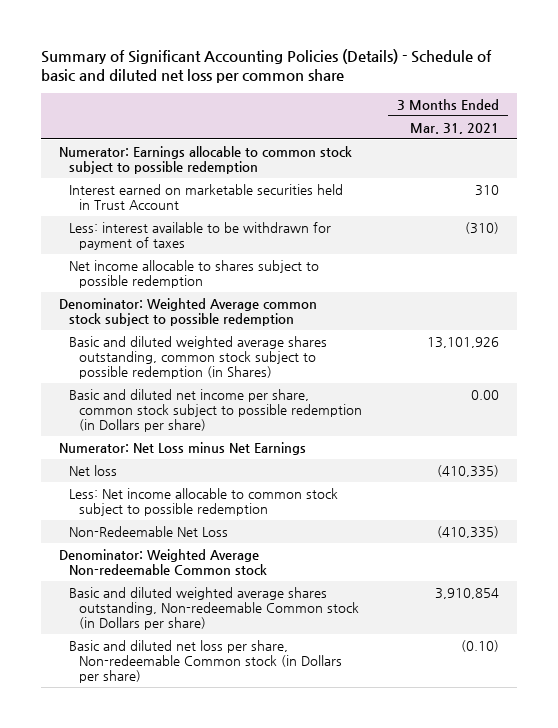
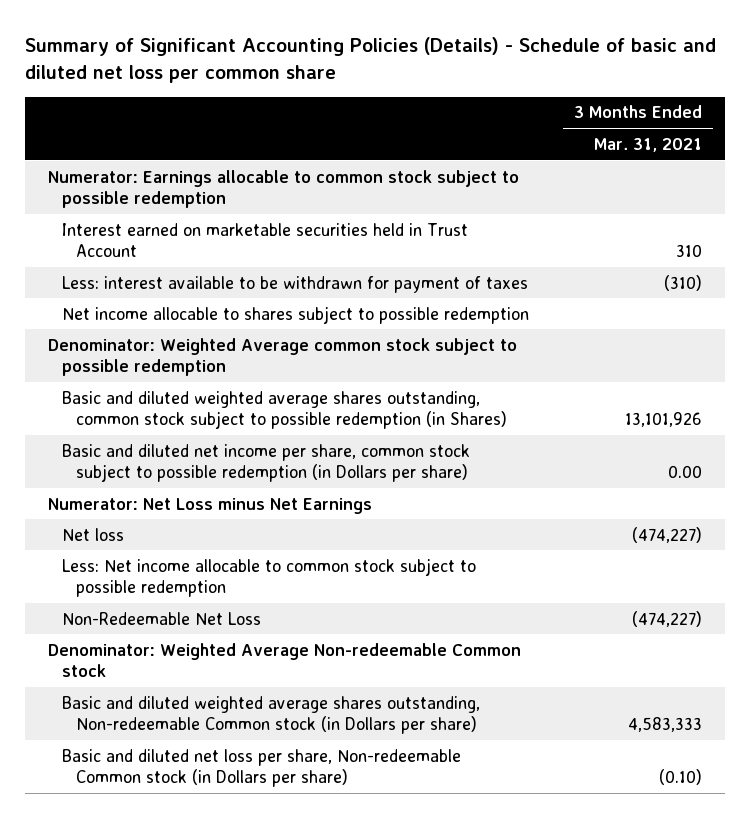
[437,464,500,477] (410,335) -> [631,526,702,543] (474,227)
[437,525,500,538] (410,335) -> [631,610,702,627] (474,227)
[435,587,500,599] 3,910,854 -> [627,717,702,733] 4,583,333

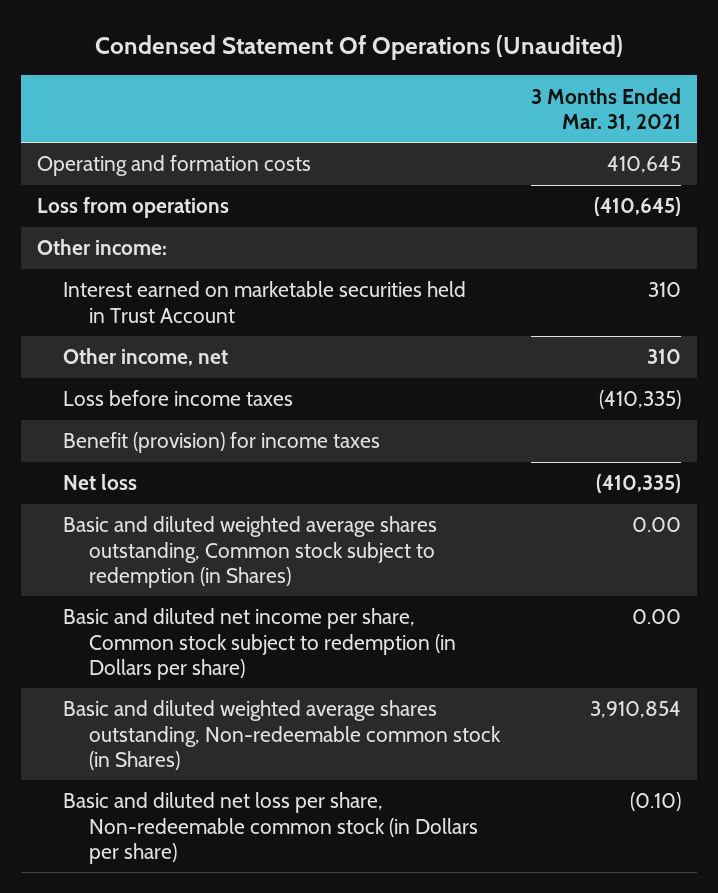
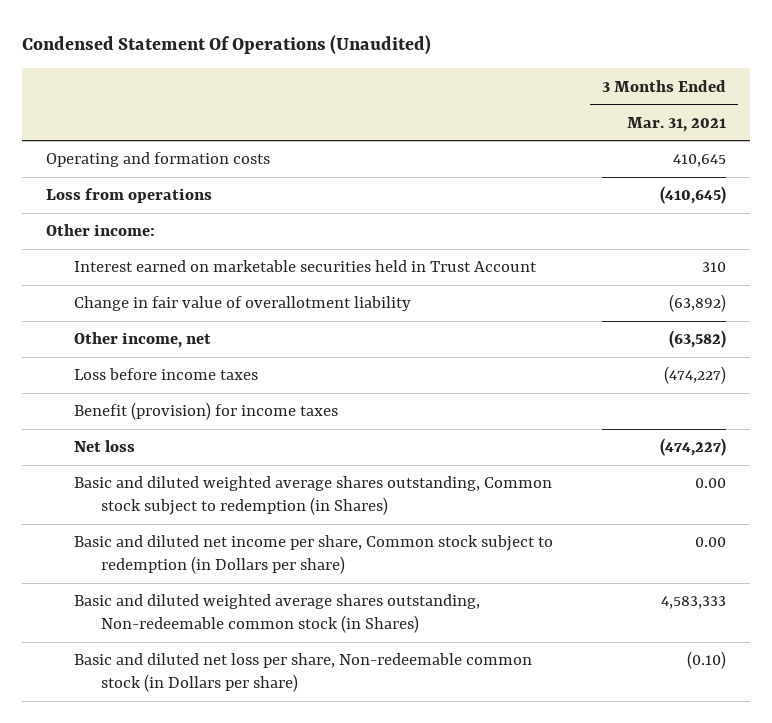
none -> [73,296,411,312] Change in fair value of overallotment liability
[647,349,682,365] 310 -> [668,330,726,349] (63,582)
[599,390,682,410] (410,335) -> [663,366,726,385] (474,227)
[596,474,682,494] (410,335) -> [659,438,726,457] (474,227)
[590,701,682,719] 3,910,854 -> [660,596,726,610] 4,583,333

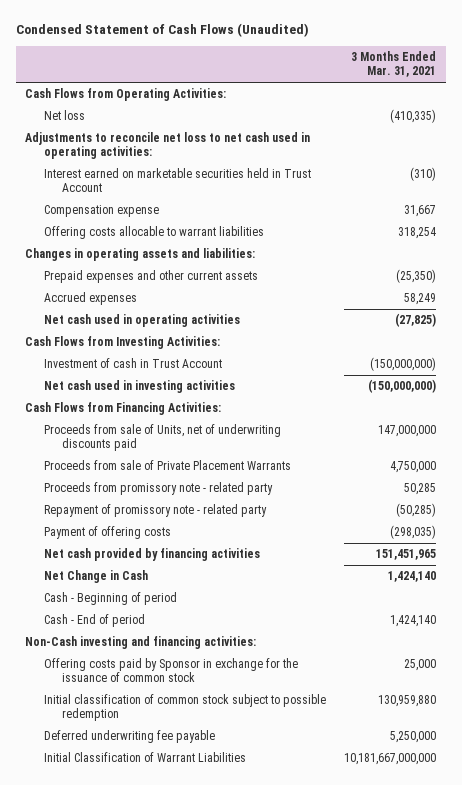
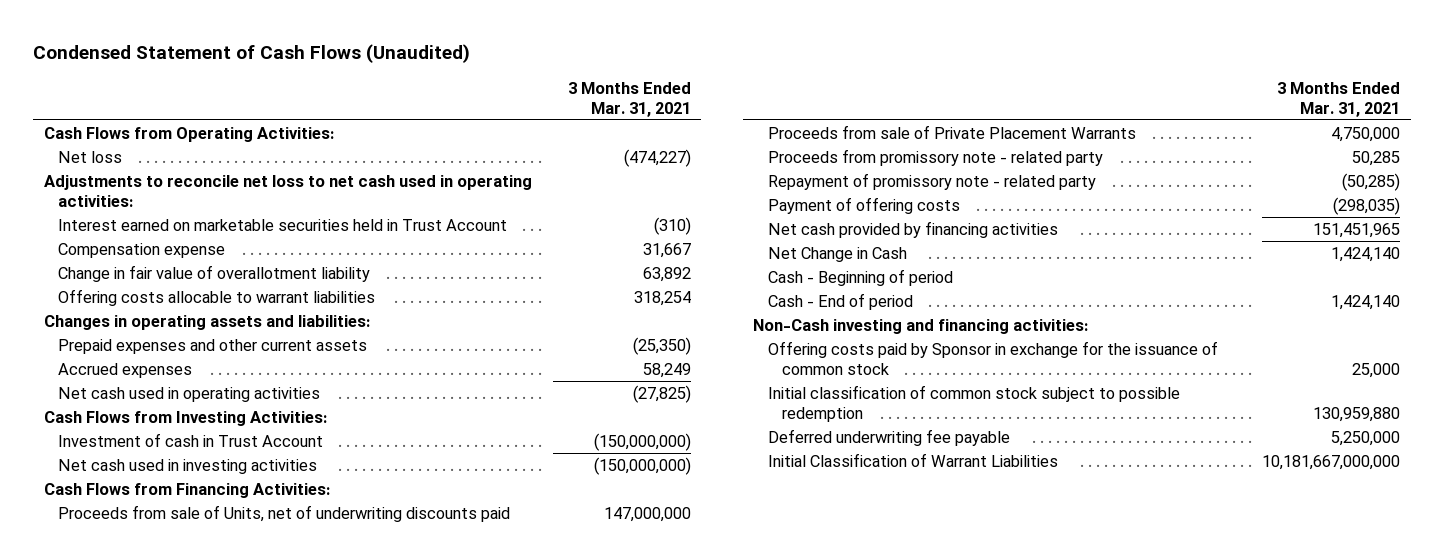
[390,109,437,124] (410,335) -> [623,149,691,168] (474,227)
none -> [58,265,371,283] Change in fair value of overallotment liability

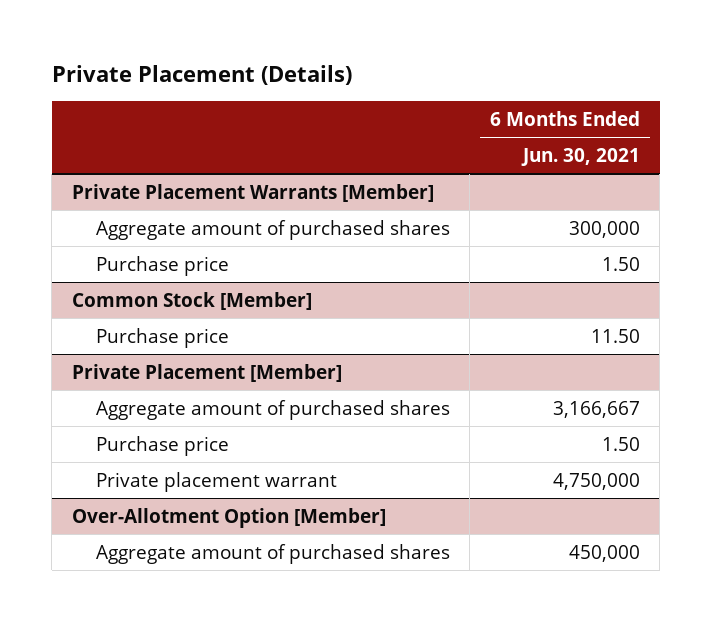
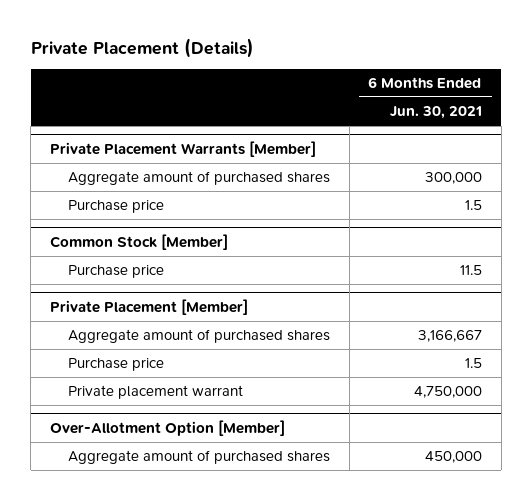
[601,256,640,271] 1.50 -> [464,200,482,211] 1.5
[590,328,640,343] 11.50 -> [459,265,482,276] 11.5
[601,436,640,451] 1.50 -> [464,358,482,369] 1.5

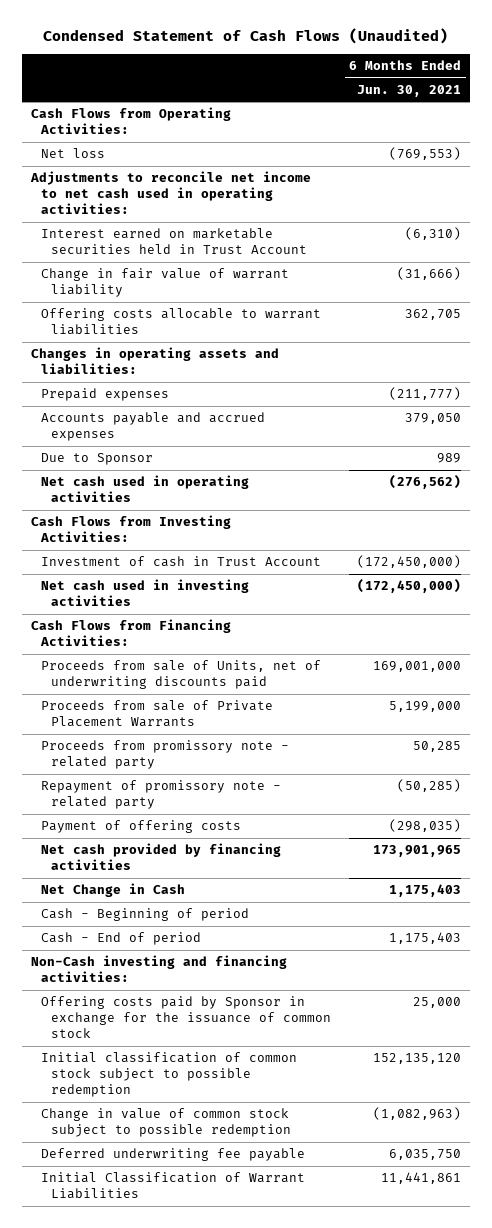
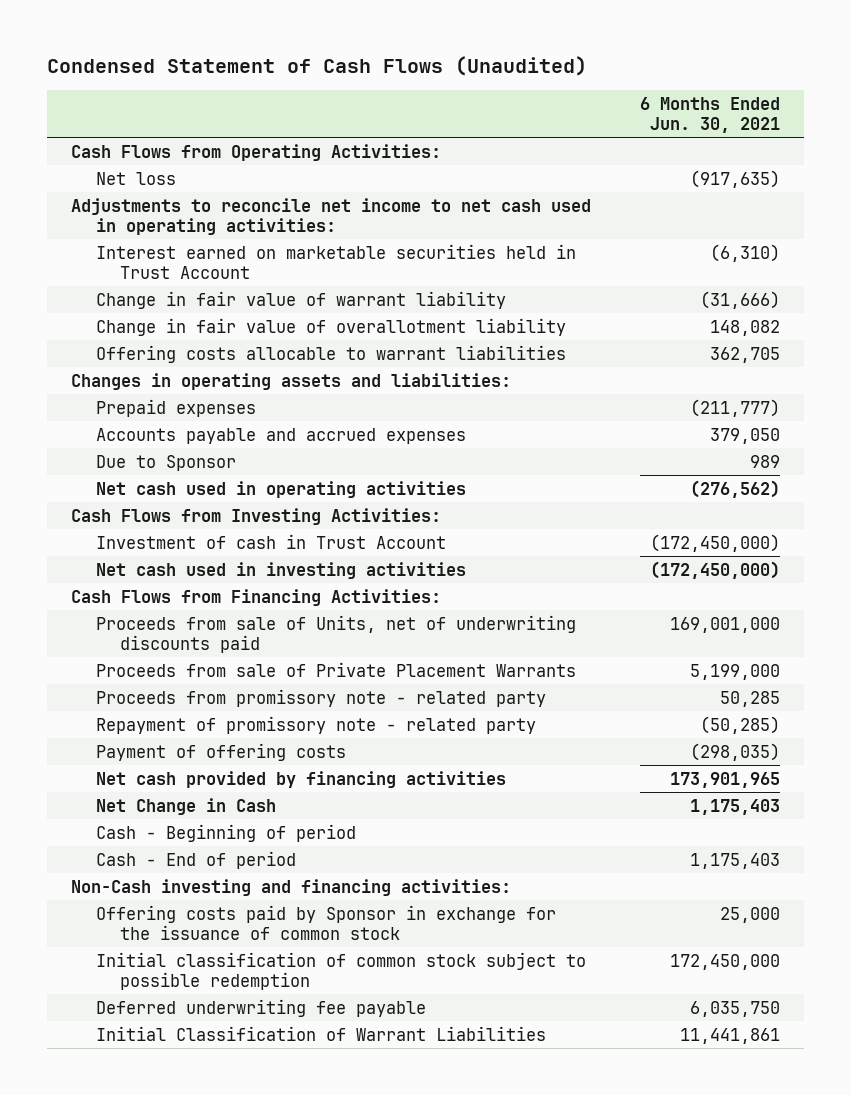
[389,147,462,161] (769,553) -> [690,169,781,188] (917,635)
none -> [95,317,566,336] Change in fair value of overallotment liability
[40,1108,292,1138] Change in value of common stock subject to possible redemption -> none
[373,1053,462,1065] 152,135,120 -> [670,953,781,970] 172,450,000

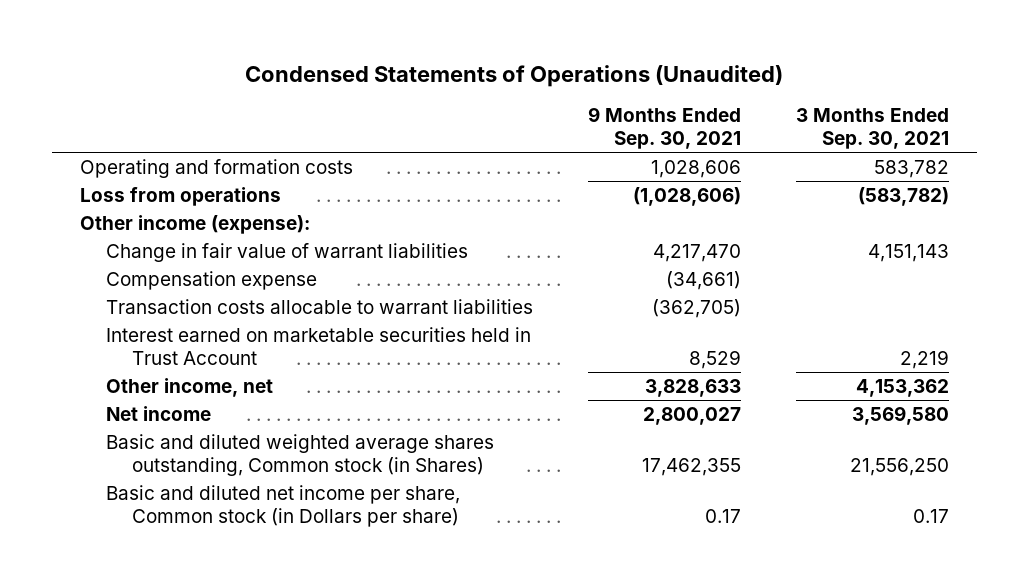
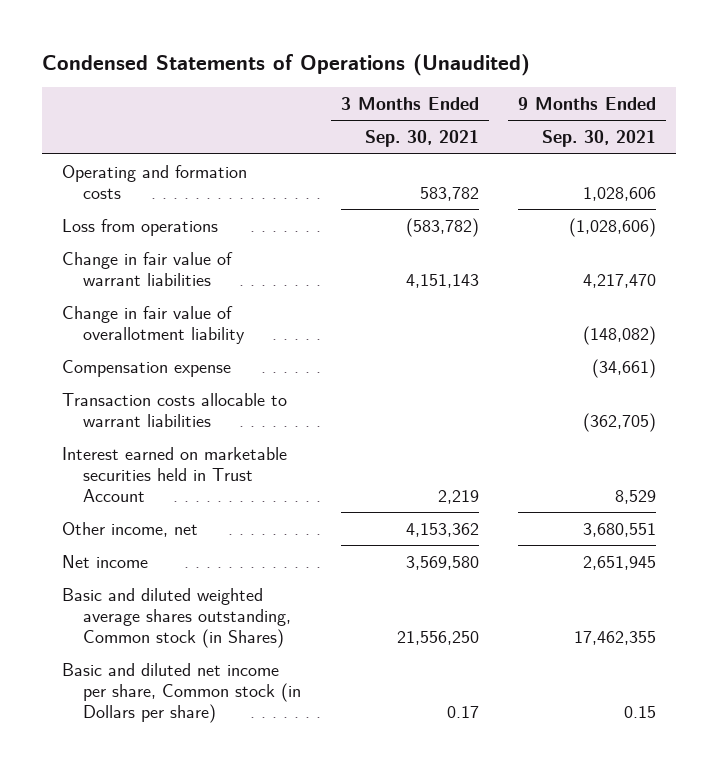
[79,215,310,235] Other income (expense): -> none
none -> [61,305,246,344] Change in fair value of overallotment liability
[645,379,742,398] 3,828,633 -> [583,522,657,537] 3,680,551
[643,407,742,426] 2,800,027 -> [583,555,657,570] 2,651,945
[705,509,742,524] 0.17 -> [624,705,657,718] 0.15

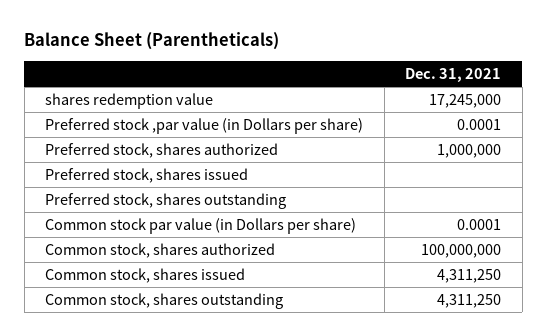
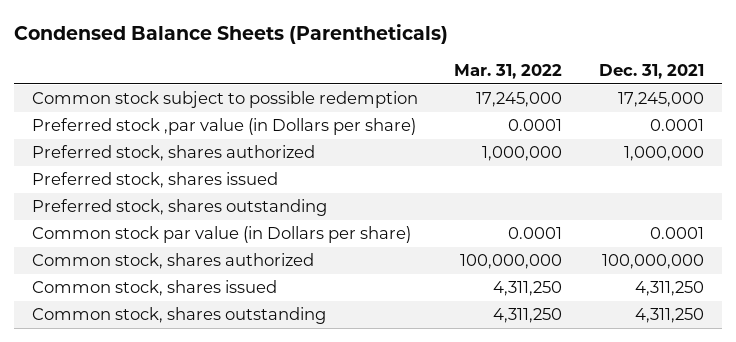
[24,32,280,51] Balance Sheet (Parentheticals) -> [13,23,448,44] Condensed Balance Sheets (Parentheticals)
none -> [454,63,563,79] Mar. 31, 2022
[45,92,214,109] shares redemption value -> [31,91,418,109] Common stock subject to possible redemption

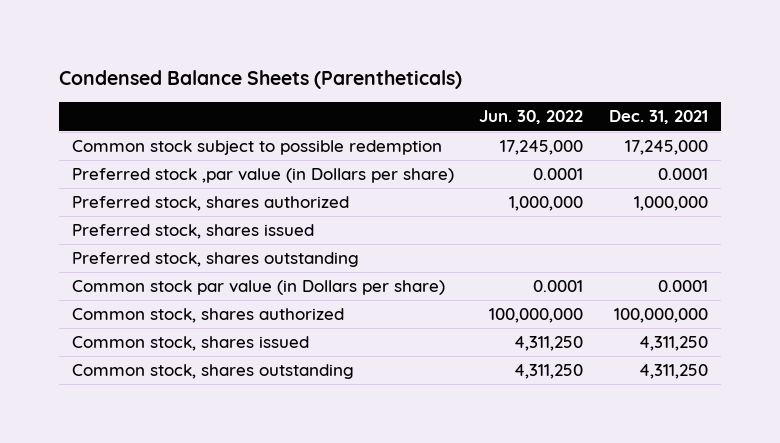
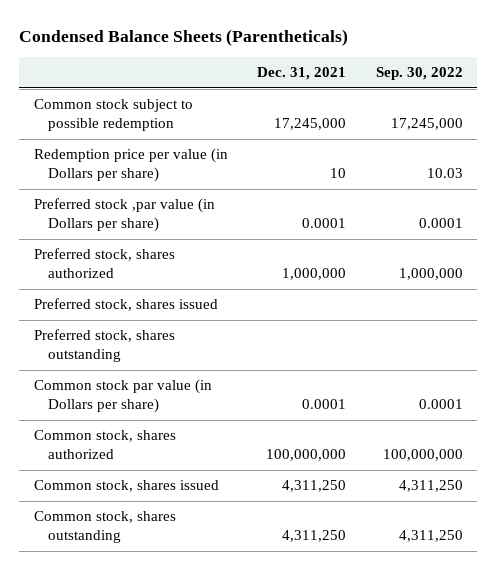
[479,110,584,125] Jun. 30, 2022 -> none
none -> [375,67,463,81] Sep. 30, 2022
none -> [33,148,228,183] Redemption price per value (in Dollars per share)

